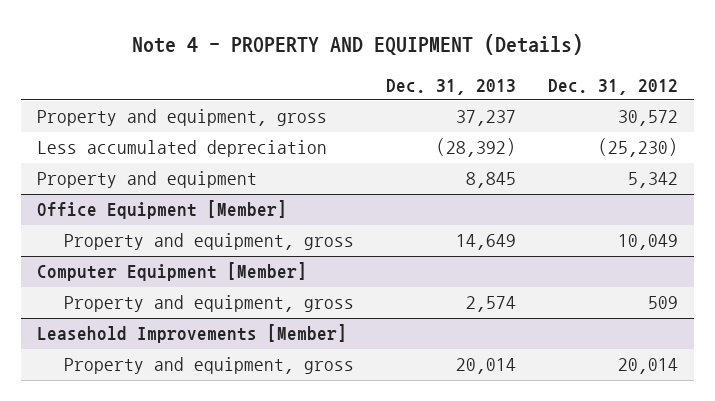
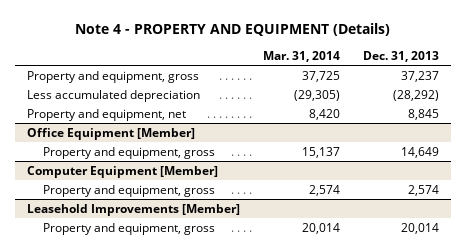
[548,78,679,95] Dec. 31, 2012 -> none
none -> [263,50,341,62] Mar. 31, 2014
[436,138,517,158] (28,392) -> [393,89,440,101] (28,292)
[37,171,258,189] Property and equipment -> [26,108,186,121] Property and equipment, net

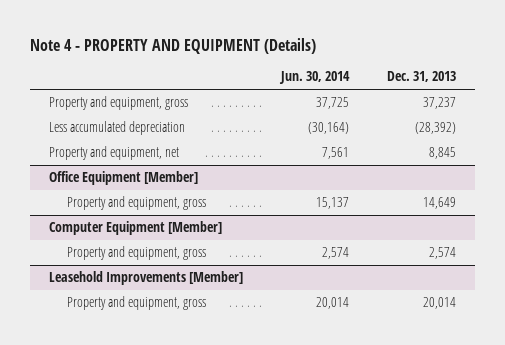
[263,50,341,62] Mar. 31, 2014 -> none
none -> [278,71,350,85] Jun. 30, 2014
[393,89,440,101] (28,292) -> [414,122,456,135] (28,392)

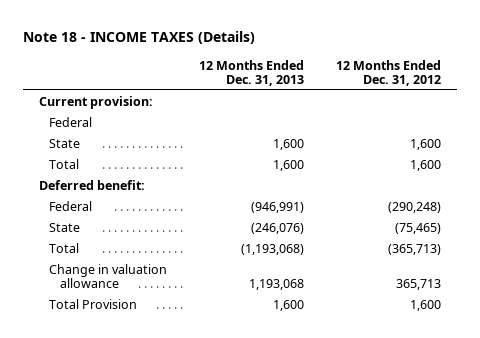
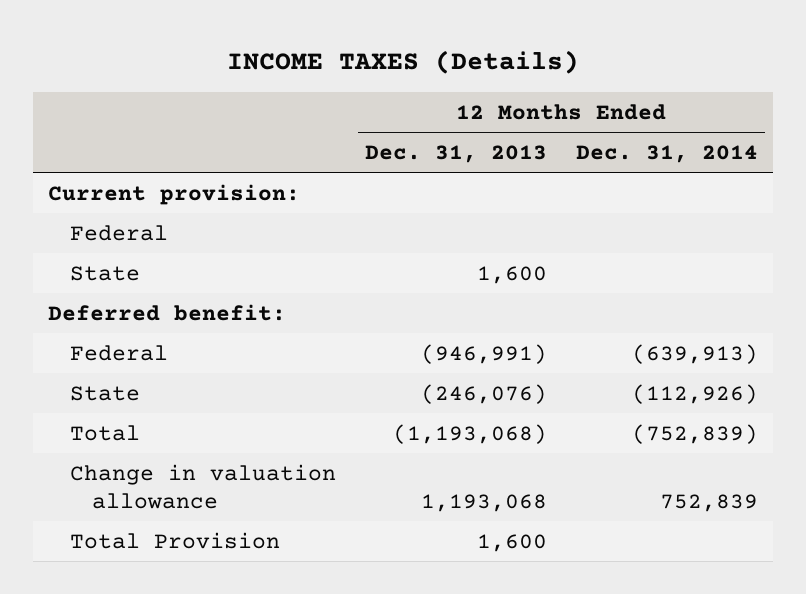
[23,31,256,45] Note 18 - INCOME TAXES (Details) -> [227,50,580,75] INCOME TAXES (Details)
[336,59,442,86] 12 Months Ended Dec. 31, 2012 -> none
none -> [576,145,759,164] Dec. 31, 2014
[49,158,80,169] Total -> none

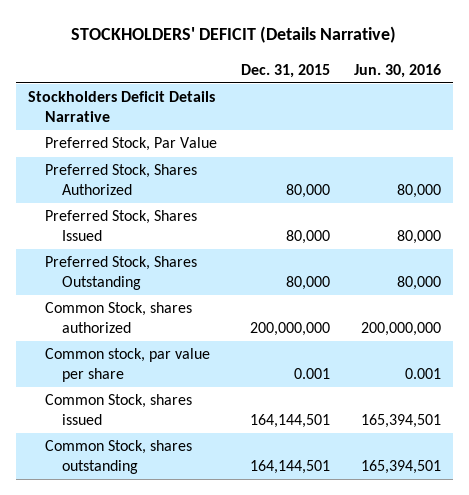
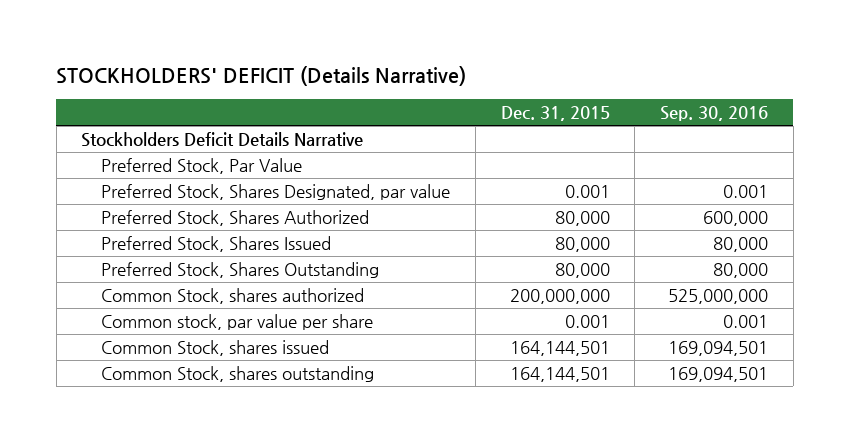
[353,63,441,78] Jun. 30, 2016 -> none
none -> [660,106,769,122] Sep. 30, 2016
none -> [101,183,451,200] Preferred Stock, Shares Designated, par value

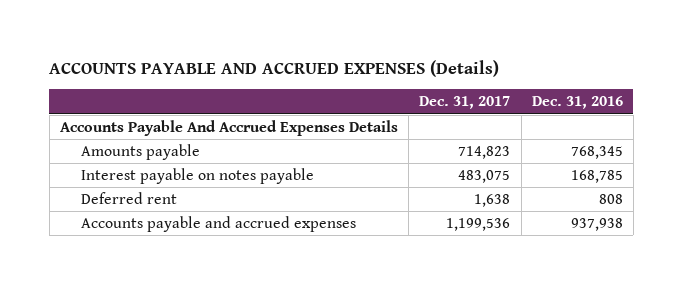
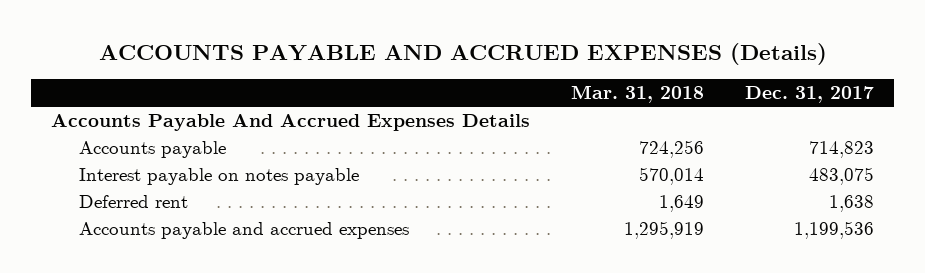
[531,96,623,110] Dec. 31, 2016 -> none
none -> [571,85,705,104] Mar. 31, 2018
[81,144,201,161] Amounts payable -> [78,141,226,159] Accounts payable

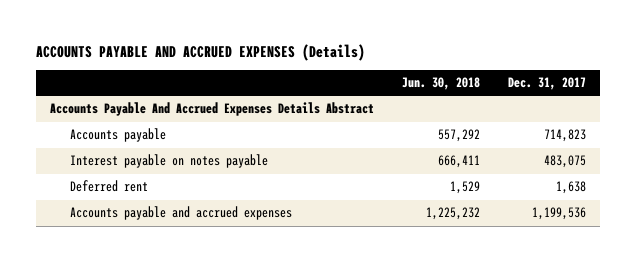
[571,85,705,104] Mar. 31, 2018 -> none
none -> [402,77,481,91] Jun. 30, 2018
[51,114,531,132] Accounts Payable And Accrued Expenses Details -> [49,102,374,117] Accounts Payable And Accrued Expenses Details Abstract

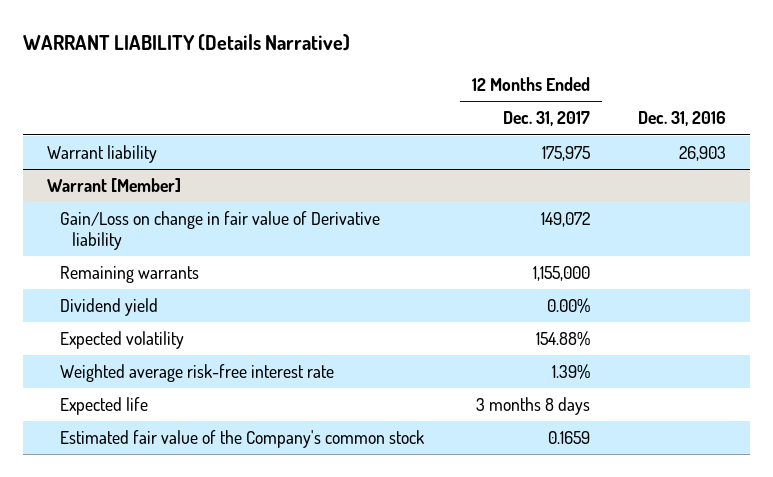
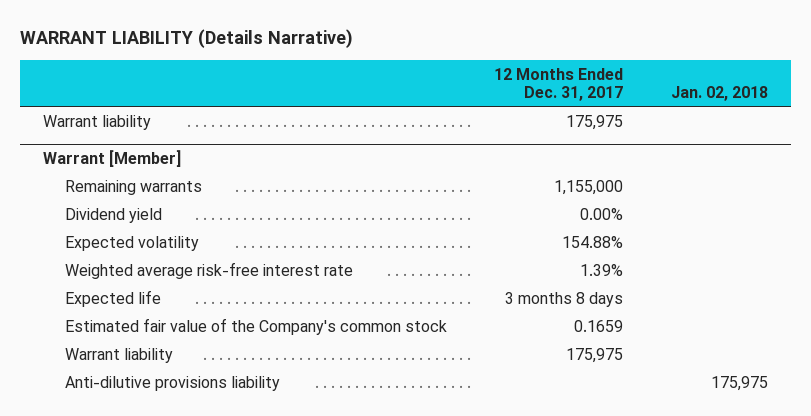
[637,111,726,127] Dec. 31, 2016 -> none
none -> [670,86,768,102] Jan. 02, 2018
[59,211,380,250] Gain/Loss on change in fair value of Derivative liability -> none
none -> [64,347,173,363] Warrant liability
none -> [64,375,280,391] Anti-dilutive provisions liability

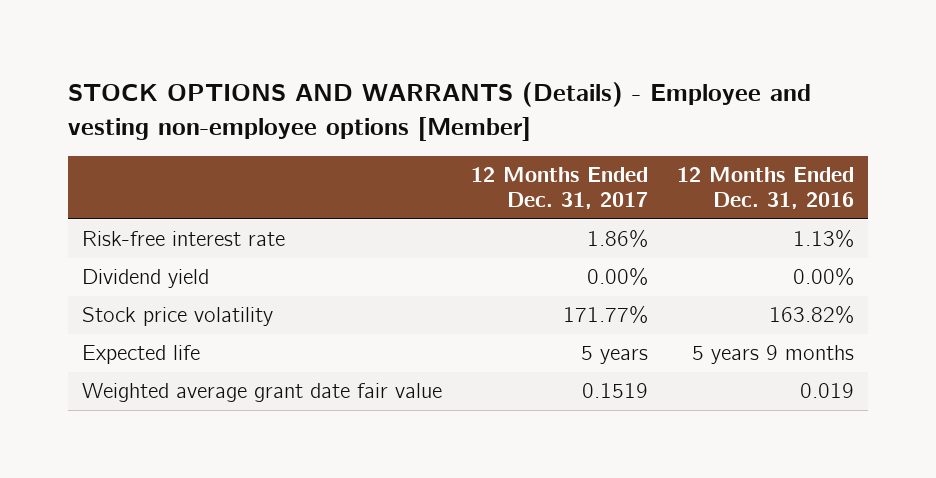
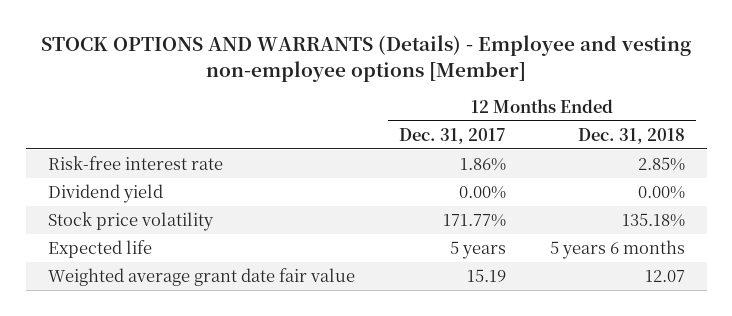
[677,167,855,210] 12 Months Ended Dec. 31, 2016 -> none
none -> [577,127,685,144] Dec. 31, 2018
[582,383,649,399] 0.1519 -> [466,268,506,282] 15.19

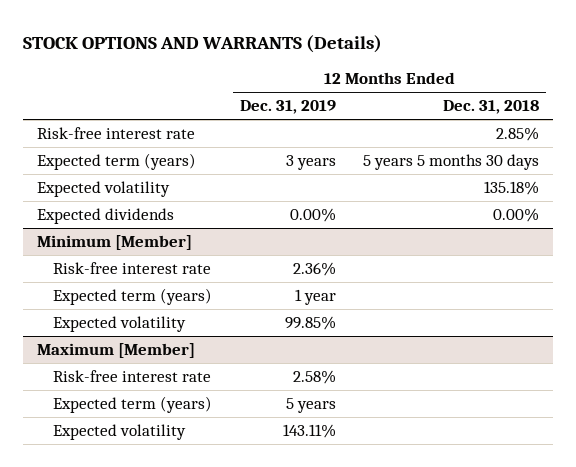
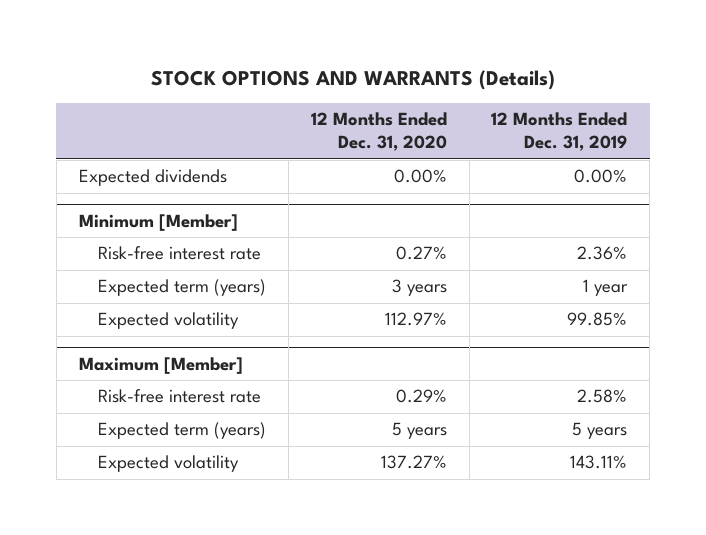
[443,100,540,115] Dec. 31, 2018 -> none
none -> [310,112,447,152] 12 Months Ended Dec. 31, 2020
[36,127,195,140] Risk-free interest rate -> none
[36,153,196,171] Expected term (years) -> none
[36,181,170,198] Expected volatility -> none

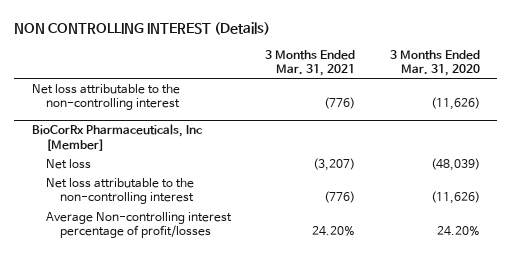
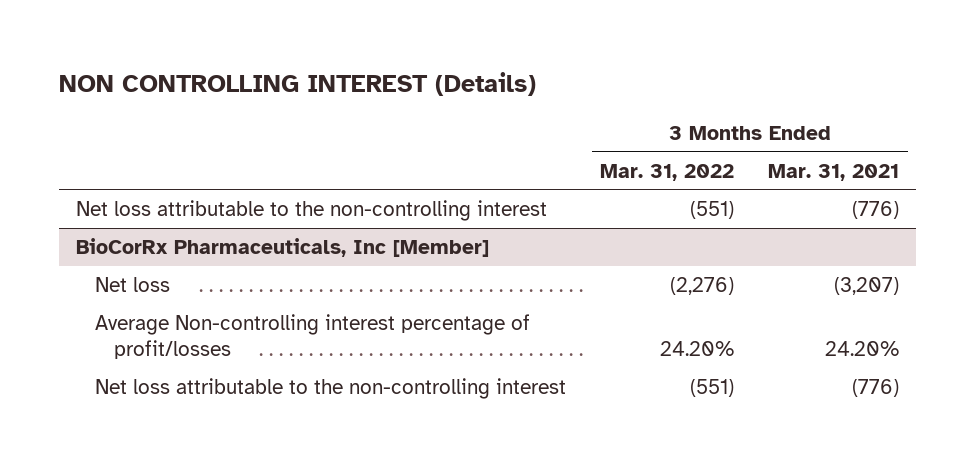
[389,49,480,77] 3 Months Ended Mar. 31, 2020 -> none
none -> [600,163,735,181] Mar. 31, 2022
[45,177,194,205] Net loss attributable to the non-controlling interest -> [95,378,567,400] Net loss attributable to the non-controlling interest

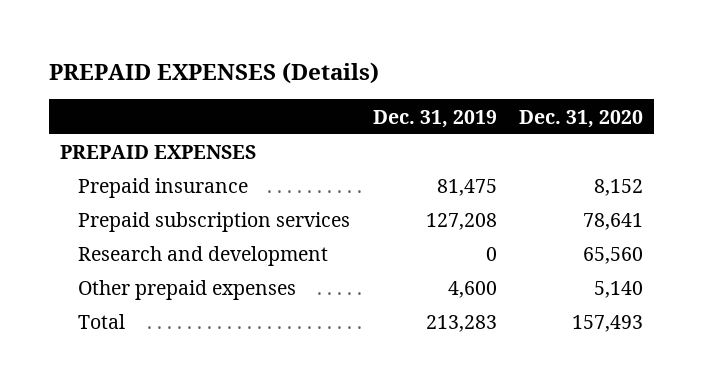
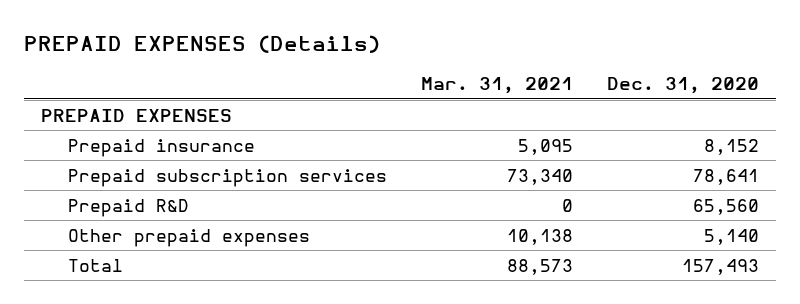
[372,109,497,128] Dec. 31, 2019 -> none
none -> [421,77,574,95] Mar. 31, 2021
[78,246,329,267] Research and development -> [68,198,190,217] Prepaid R&D

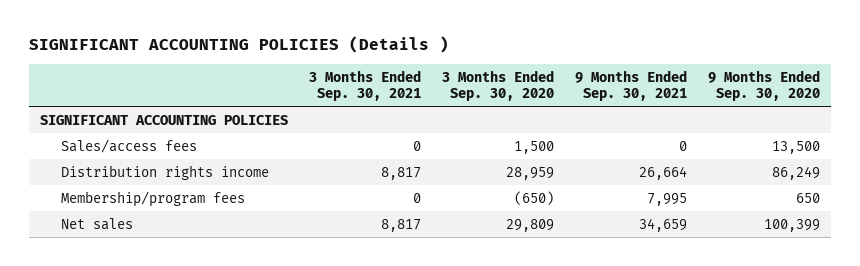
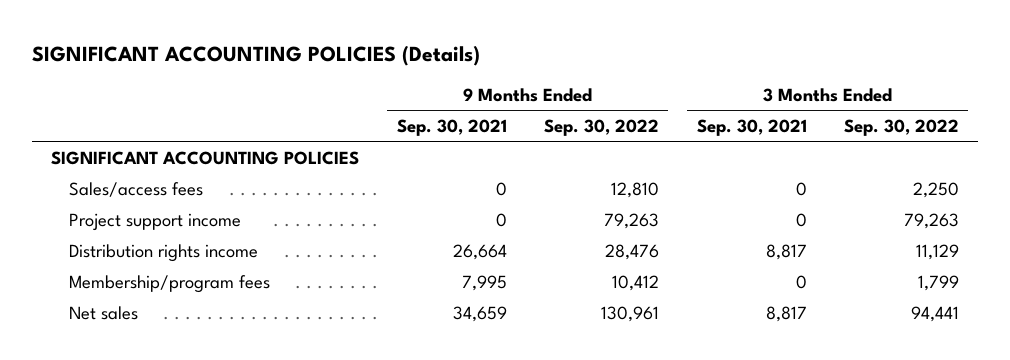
[28,36,449,54] SIGNIFICANT ACCOUNTING POLICIES (Details ) -> [32,45,481,67] SIGNIFICANT ACCOUNTING POLICIES (Details)
[441,69,554,102] 3 Months Ended Sep. 30, 2020 -> none
[708,69,821,102] 9 Months Ended Sep. 30, 2020 -> none
none -> [544,119,660,137] Sep. 30, 2022
none -> [843,119,959,137] Sep. 30, 2022
none -> [68,212,241,231] Project support income

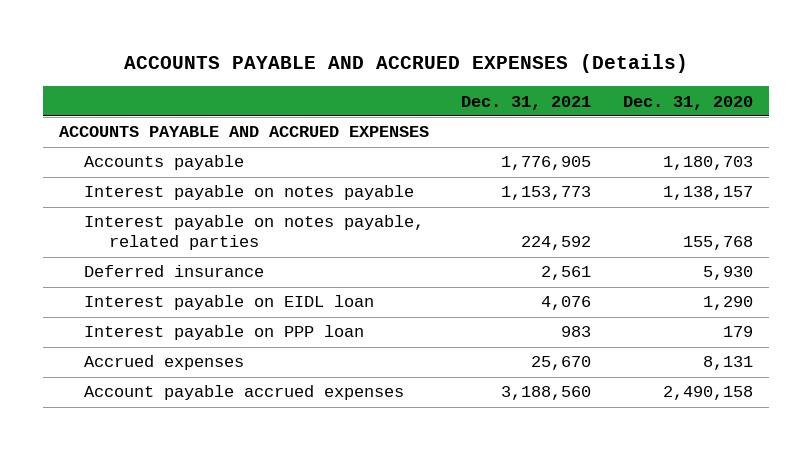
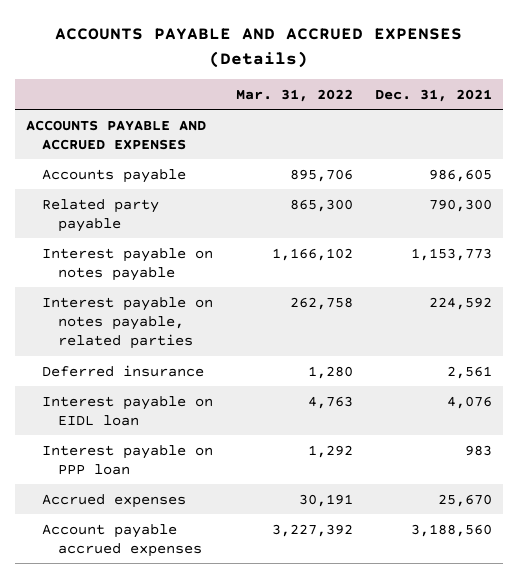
[623,95,754,110] Dec. 31, 2020 -> none
none -> [235,88,353,102] Mar. 31, 2022
[501,156,592,171] 1,776,905 -> [429,168,493,182] 986,605
none -> [42,198,160,232] Related party payable

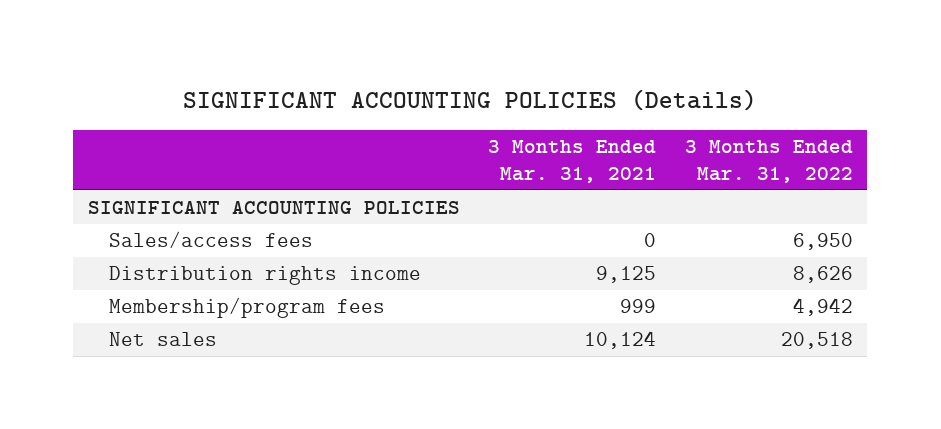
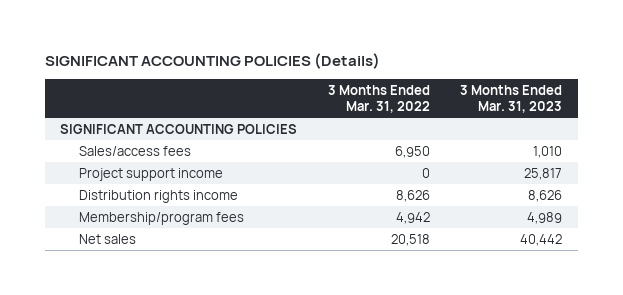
[488,139,657,183] 3 Months Ended Mar. 31, 2021 -> none
none -> [460,84,563,113] 3 Months Ended Mar. 31, 2023
none -> [79,167,224,181] Project support income

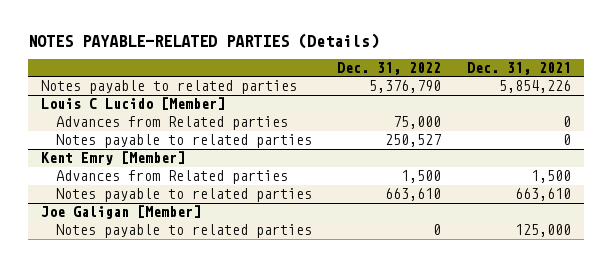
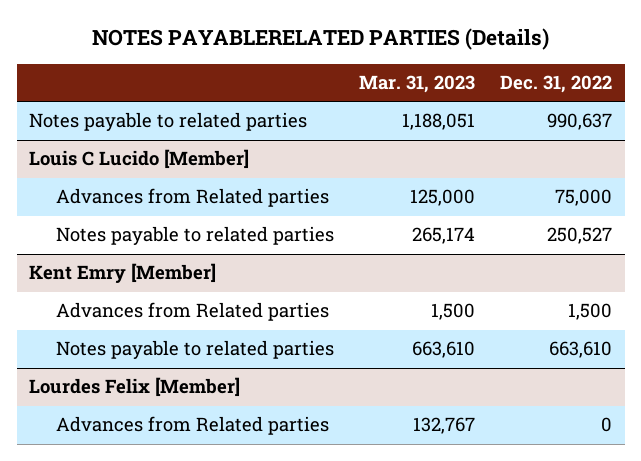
[28,32,380,49] NOTES PAYABLE-RELATED PARTIES (Details) -> [91,28,549,51] NOTES PAYABLERELATED PARTIES (Details)
[467,61,572,75] Dec. 31, 2021 -> none
none -> [358,75,475,94] Mar. 31, 2023
[369,80,442,94] 5,376,790 -> [547,113,613,131] 990,637
[40,205,201,220] Joe Galigan [Member] -> none
[55,224,312,239] Notes payable to related parties -> none
none -> [29,377,241,398] Lourdes Felix [Member]
none -> [55,416,329,436] Advances from Related parties

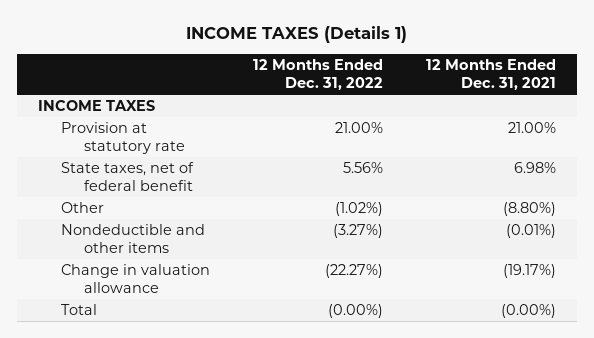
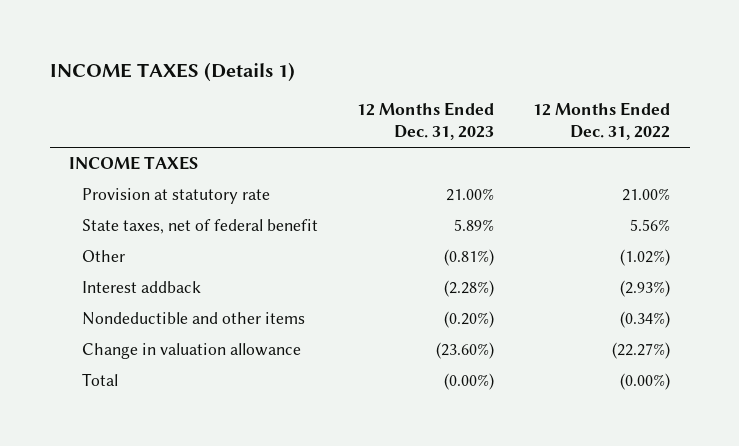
[425,59,556,90] 12 Months Ended Dec. 31, 2021 -> none
none -> [357,102,495,141] 12 Months Ended Dec. 31, 2023
none -> [81,281,201,294] Interest addback
[332,224,383,239] (3.27%) -> [620,311,671,329] (0.34%)

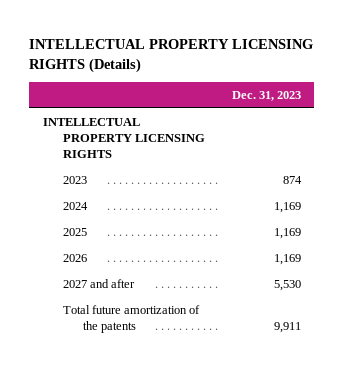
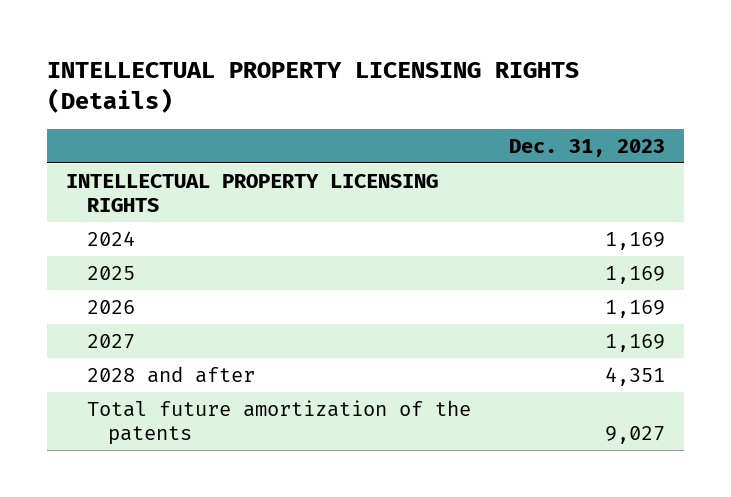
[62,176,87,185] 2023 -> none
none -> [87,334,136,350] 2027
[62,279,135,289] 2027 and after -> [87,366,256,384] 2028 and after
[273,280,301,292] 5,530 -> [604,367,665,387] 4,351
[273,322,301,334] 9,911 -> [604,425,665,444] 9,027

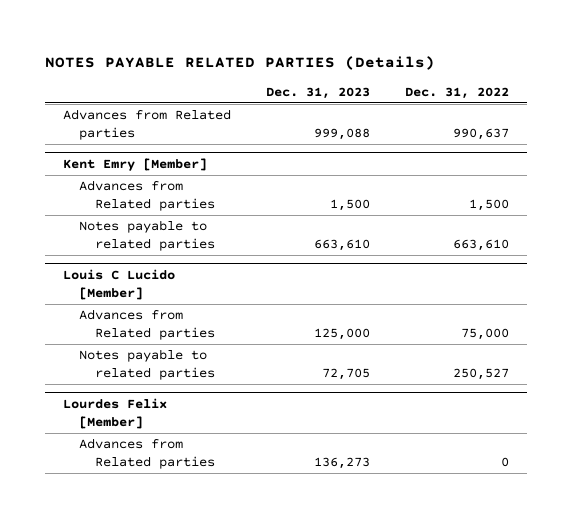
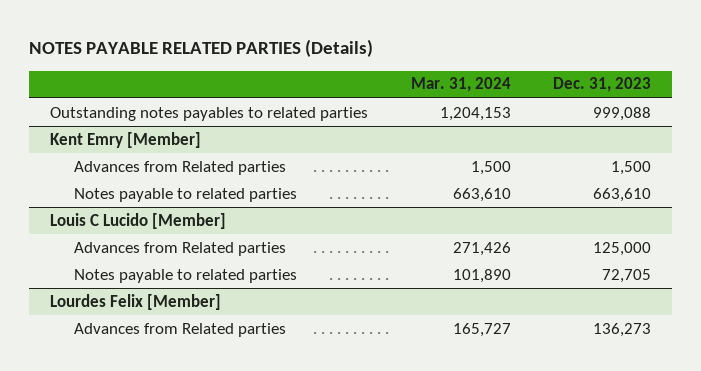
[405,86,510,99] Dec. 31, 2022 -> none
none -> [410,77,511,93] Mar. 31, 2024
[62,109,231,140] Advances from Related parties -> [50,106,369,121] Outstanding notes payables to related parties

